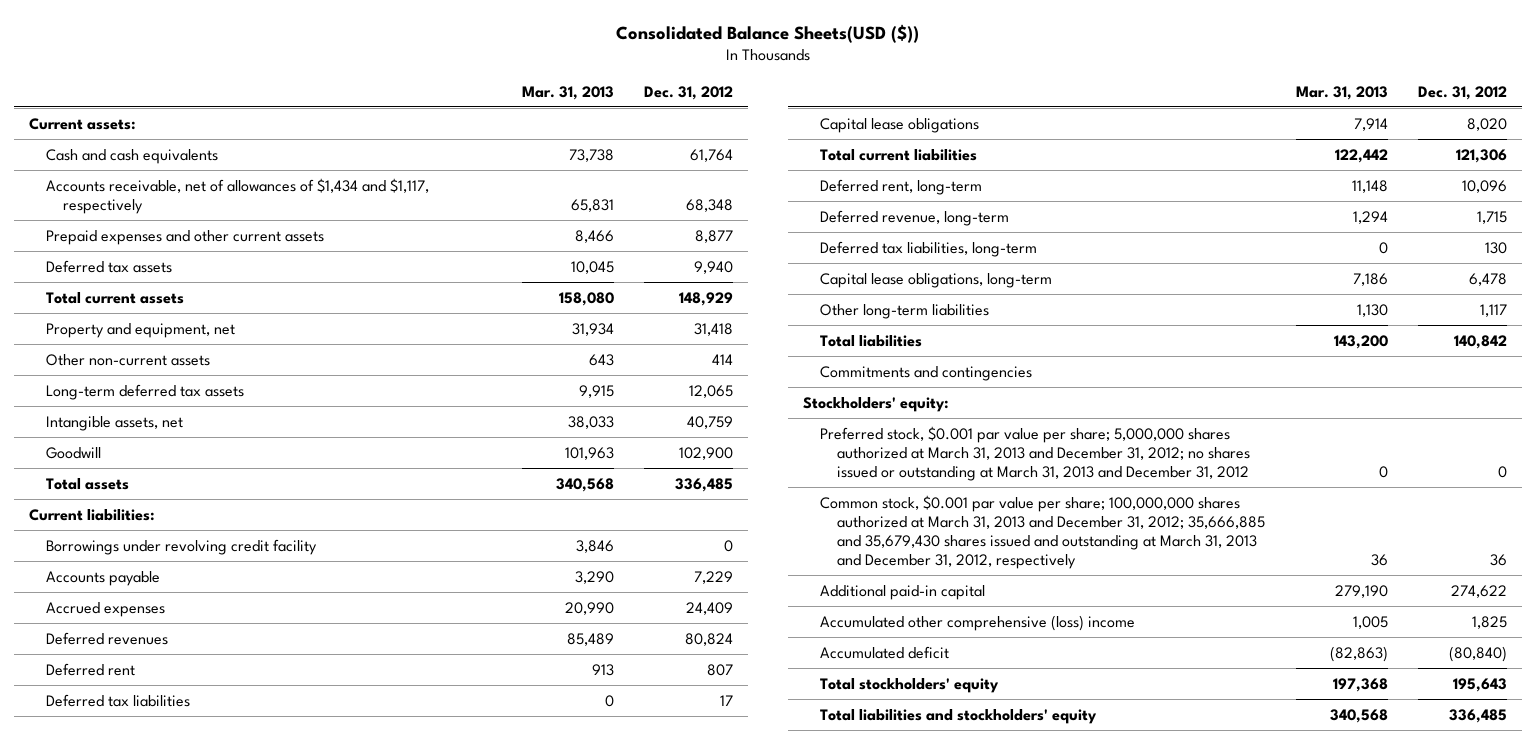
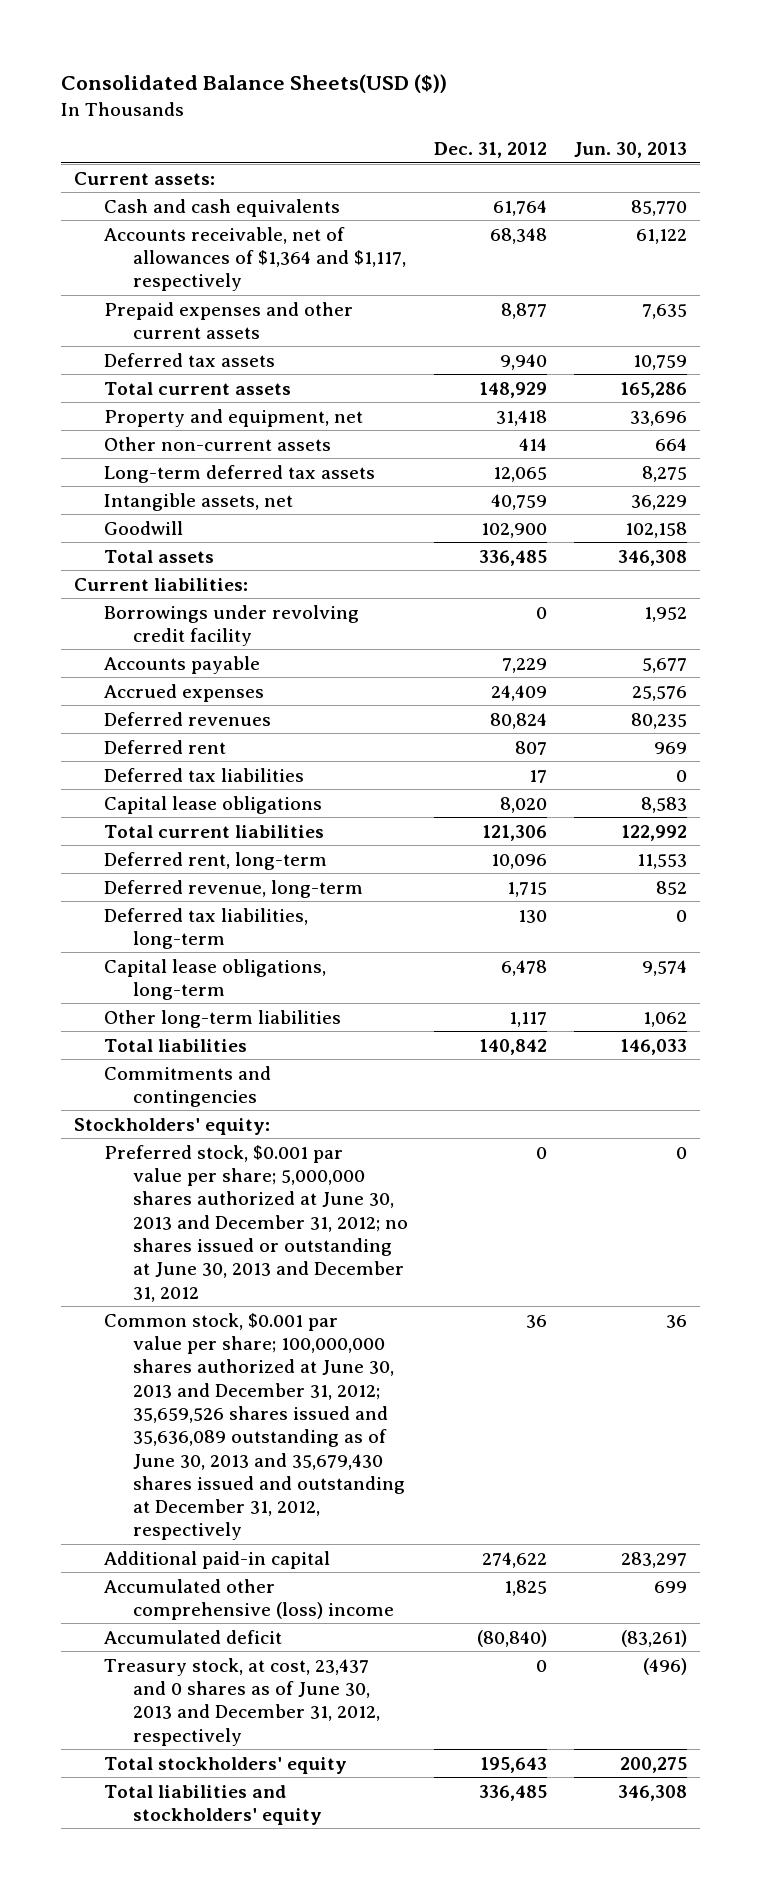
[521,85,614,100] Mar. 31, 2013 -> none
none -> [574,142,688,159] Jun. 30, 2013
[46,177,430,214] Accounts receivable, net of allowances of $1,434 and $1,117, respectively -> [103,226,406,292] Accounts receivable, net of allowances of $1,364 and $1,117, respectively
[820,425,1251,481] Preferred stock, $0.001 par value per share; 5,000,000 shares authorized at March 31, 2013 and December 31, 2012; no shares issued or outstanding at March 31, 2013 and December 31, 2012 -> [103,1144,408,1302] Preferred stock, $0.001 par value per share; 5,000,000 shares authorized at June 30, 2013 and December 31, 2012; no shares issued or outstanding at June 30, 2013 and December 31, 2012
[820,494,1266,570] Common stock, $0.001 par value per share; 100,000,000 shares authorized at March 31, 2013 and December 31, 2012; 35,666,885 and 35,679,430 shares issued and outstanding at March 31, 2013 and December 31, 2012, respectively -> [103,1312,405,1541] Common stock, $0.001 par value per share; 100,000,000 shares authorized at June 30, 2013 and December 31, 2012; 35,659,526 shares issued and 35,636,089 outstanding as of June 30, 2013 and 35,679,430 shares issued and outstanding at December 31, 2012, respectively
none -> [103,1657,380,1746] Treasury stock, at cost, 23,437 and 0 shares as of June 30, 2013 and December 31, 2012, respectively

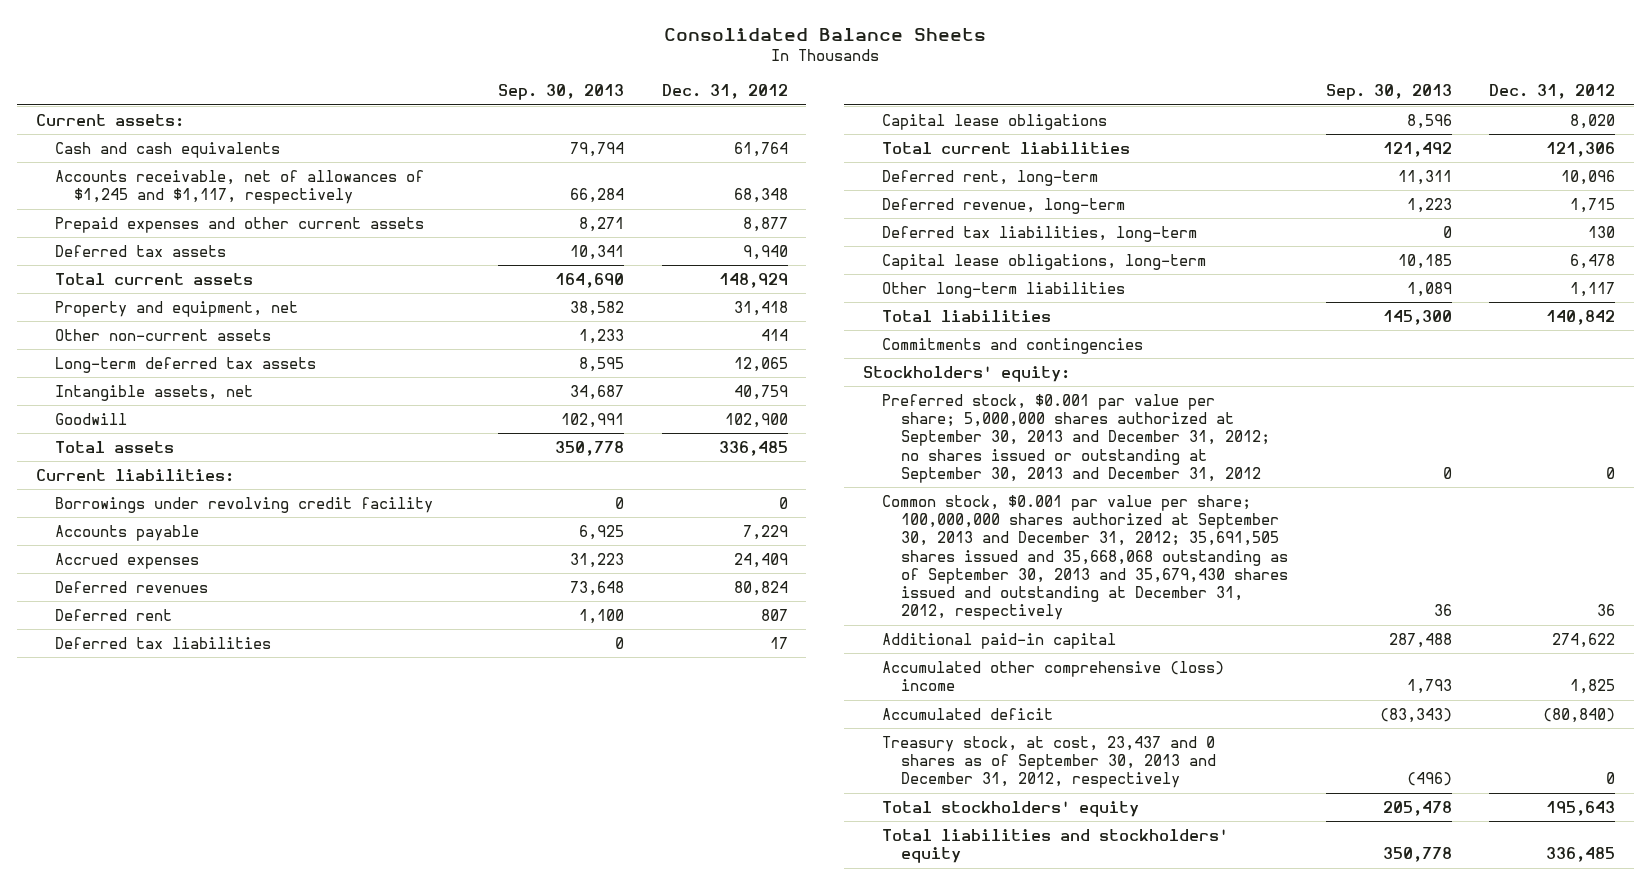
[61,74,448,94] Consolidated Balance Sheets(USD ($)) -> [664,27,987,41] Consolidated Balance Sheets
[574,142,688,159] Jun. 30, 2013 -> none
none -> [498,84,625,101] Sep. 30, 2013
[103,226,406,292] Accounts receivable, net of allowances of $1,364 and $1,117, respectively -> [54,169,424,205] Accounts receivable, net of allowances of $1,245 and $1,117, respectively
[103,1144,408,1302] Preferred stock, $0.001 par value per share; 5,000,000 shares authorized at June 30, 2013 and December 31, 2012; no shares issued or outstanding at June 30, 2013 and December 31, 2012 -> [882,393,1271,483] Preferred stock, $0.001 par value per share; 5,000,000 shares authorized at September 30, 2013 and December 31, 2012; no shares issued or outstanding at September 30, 2013 and December 31, 2012
[103,1312,405,1541] Common stock, $0.001 par value per share; 100,000,000 shares authorized at June 30, 2013 and December 31, 2012; 35,659,526 shares issued and 35,636,089 outstanding as of June 30, 2013 and 35,679,430 shares issued and outstanding at December 31, 2012, respectively -> [882,494,1289,621] Common stock, $0.001 par value per share; 100,000,000 shares authorized at September 30, 2013 and December 31, 2012; 35,691,505 shares issued and 35,668,068 outstanding as of September 30, 2013 and 35,679,430 shares issued and outstanding at December 31, 2012, respectively
[103,1657,380,1746] Treasury stock, at cost, 23,437 and 0 shares as of June 30, 2013 and December 31, 2012, respectively -> [882,735,1217,789] Treasury stock, at cost, 23,437 and 0 shares as of September 30, 2013 and December 31, 2012, respectively

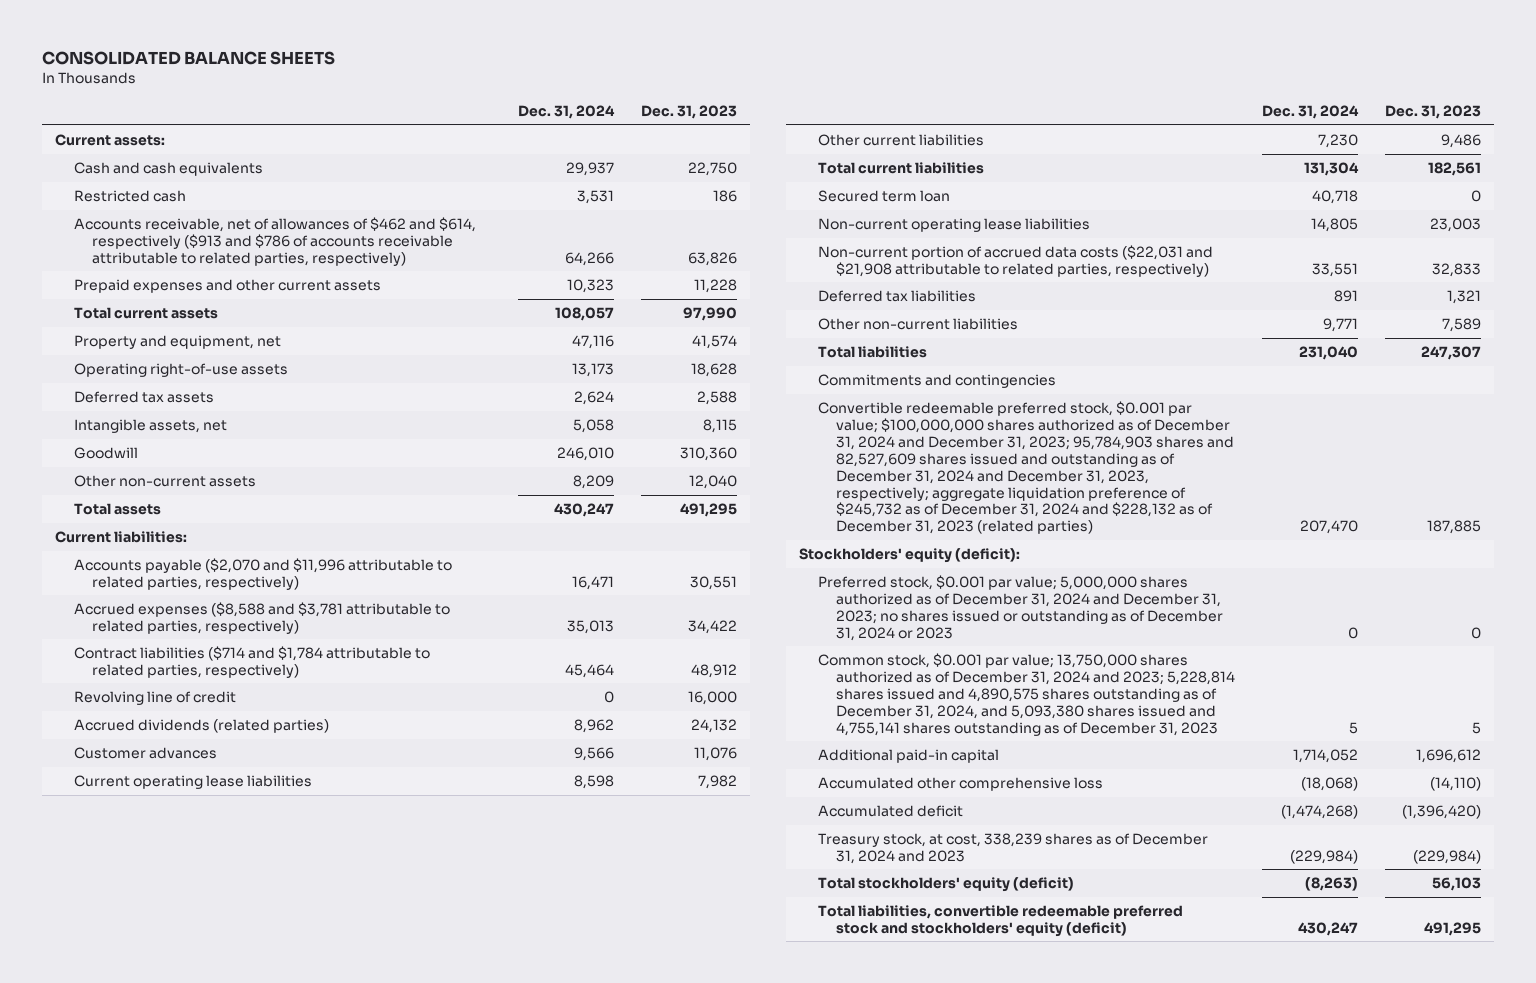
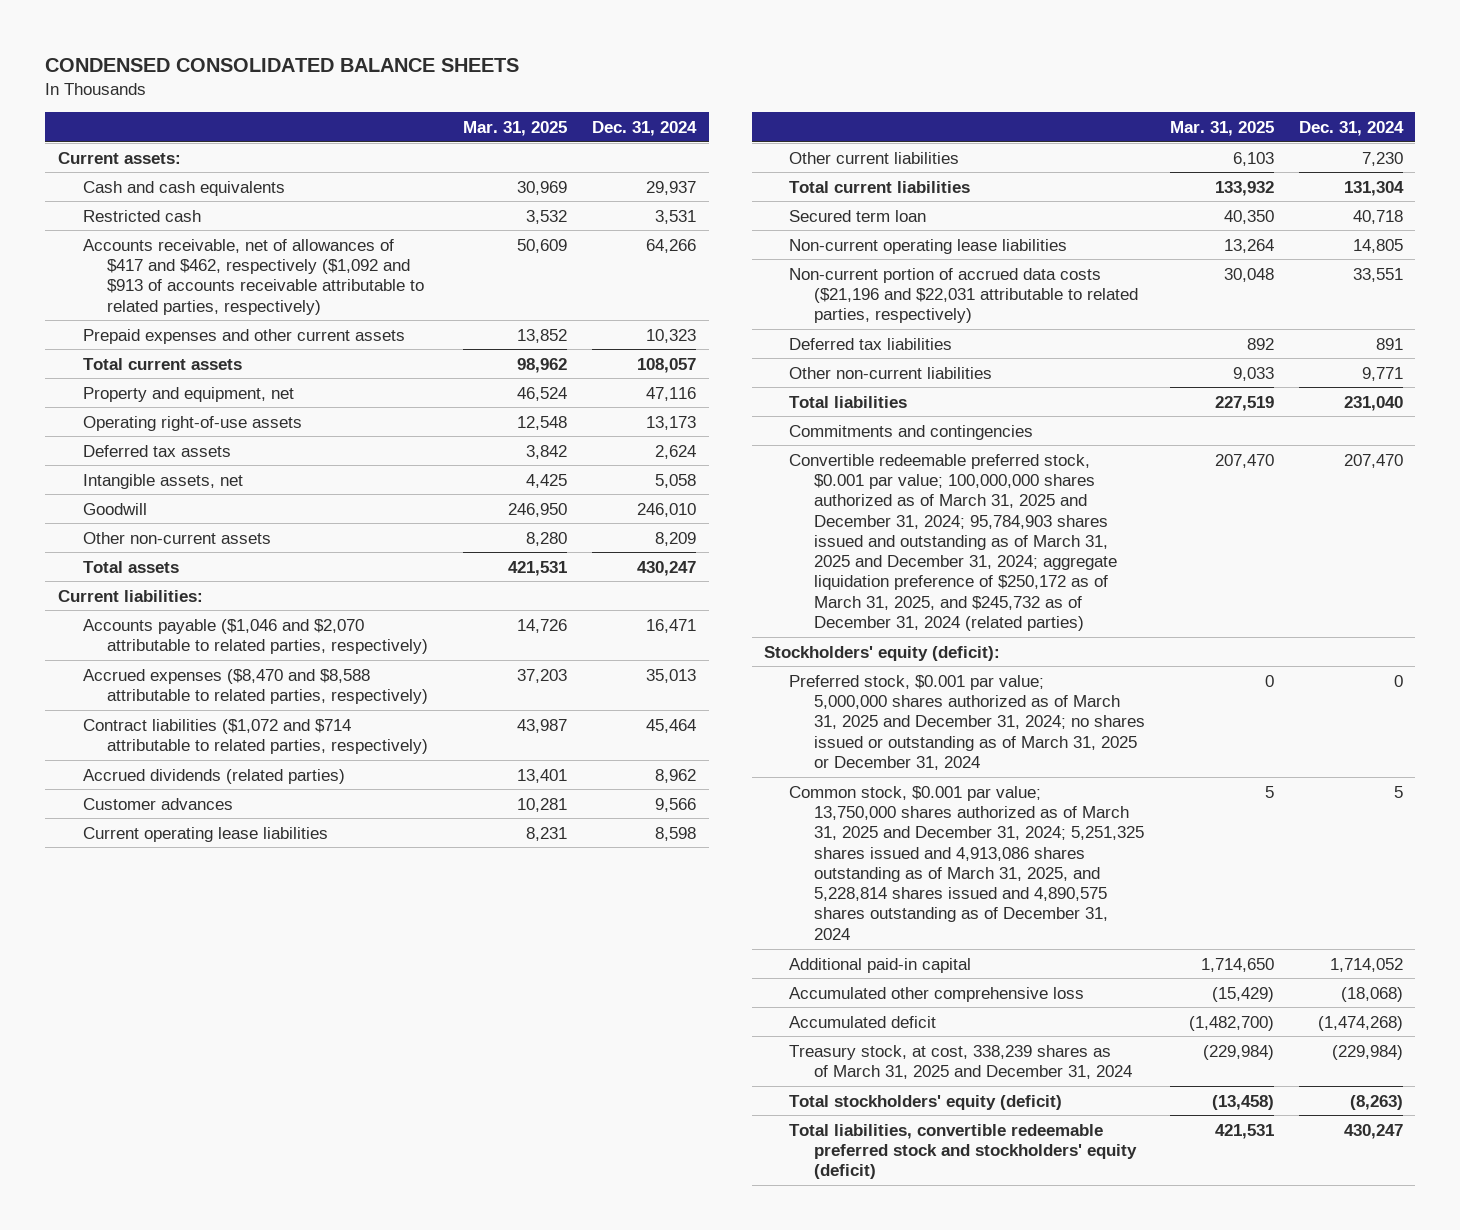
[41,50,335,65] CONSOLIDATED BALANCE SHEETS -> [45,57,520,72] CONDENSED CONSOLIDATED BALANCE SHEETS
[640,105,737,120] Dec. 31, 2023 -> none
none -> [463,120,568,136] Mar. 31, 2025
[73,216,476,266] Accounts receivable, net of allowances of $462 and $614, respectively ($913 and $786 of accounts receivable attributable to related parties, respectively) -> [82,238,425,315] Accounts receivable, net of allowances of $417 and $462, respectively ($1,092 and $913 of accounts receivable attributable to related parties, respectively)
[73,690,236,705] Revolving line of credit -> none
[73,557,452,590] Accounts payable ($2,070 and $11,996 attributable to related parties, respectively) -> [82,618,429,654] Accounts payable ($1,046 and $2,070 attributable to related parties, respectively)
[73,601,450,634] Accrued expenses ($8,588 and $3,781 attributable to related parties, respectively) -> [82,668,429,704] Accrued expenses ($8,470 and $8,588 attributable to related parties, respectively)
[73,645,430,678] Contract liabilities ($714 and $1,784 attributable to related parties, respectively) -> [82,718,429,754] Contract liabilities ($1,072 and $714 attributable to related parties, respectively)
[817,244,1213,277] Non-current portion of accrued data costs ($22,031 and $21,908 attributable to related parties, respectively) -> [788,267,1138,324] Non-current portion of accrued data costs ($21,196 and $22,031 attributable to related parties, respectively)
[817,400,1234,535] Convertible redeemable preferred stock, $0.001 par value; $100,000,000 shares authorized as of December 31, 2024 and December 31, 2023; 95,784,903 shares and 82,527,609 shares issued and outstanding as of December 31, 2024 and December 31, 2023, respectively; aggregate liquidation preference of $245,732 as of December 31, 2024 and $228,132 as of December 31, 2023 (related parties) -> [788,453,1117,632] Convertible redeemable preferred stock, $0.001 par value; 100,000,000 shares authorized as of March 31, 2025 and December 31, 2024; 95,784,903 shares issued and outstanding as of March 31, 2025 and December 31, 2024; aggregate liquidation preference of $250,172 as of March 31, 2025, and $245,732 as of December 31, 2024 (related parties)
[817,574,1223,641] Preferred stock, $0.001 par value; 5,000,000 shares authorized as of December 31, 2024 and December 31, 2023; no shares issued or outstanding as of December 31, 2024 or 2023 -> [788,674,1145,770] Preferred stock, $0.001 par value; 5,000,000 shares authorized as of March 31, 2025 and December 31, 2024; no shares issued or outstanding as of March 31, 2025 or December 31, 2024
[817,652,1235,736] Common stock, $0.001 par value; 13,750,000 shares authorized as of December 31, 2024 and 2023; 5,228,814 shares issued and 4,890,575 shares outstanding as of December 31, 2024, and 5,093,380 shares issued and 4,755,141 shares outstanding as of December 31, 2023 -> [788,785,1144,940] Common stock, $0.001 par value; 13,750,000 shares authorized as of March 31, 2025 and December 31, 2024; 5,251,325 shares issued and 4,913,086 shares outstanding as of March 31, 2025, and 5,228,814 shares issued and 4,890,575 shares outstanding as of December 31, 2024
[817,832,1208,864] Treasury stock, at cost, 338,239 shares as of December 31, 2024 and 2023 -> [788,1044,1132,1079] Treasury stock, at cost, 338,239 shares as of March 31, 2025 and December 31, 2024

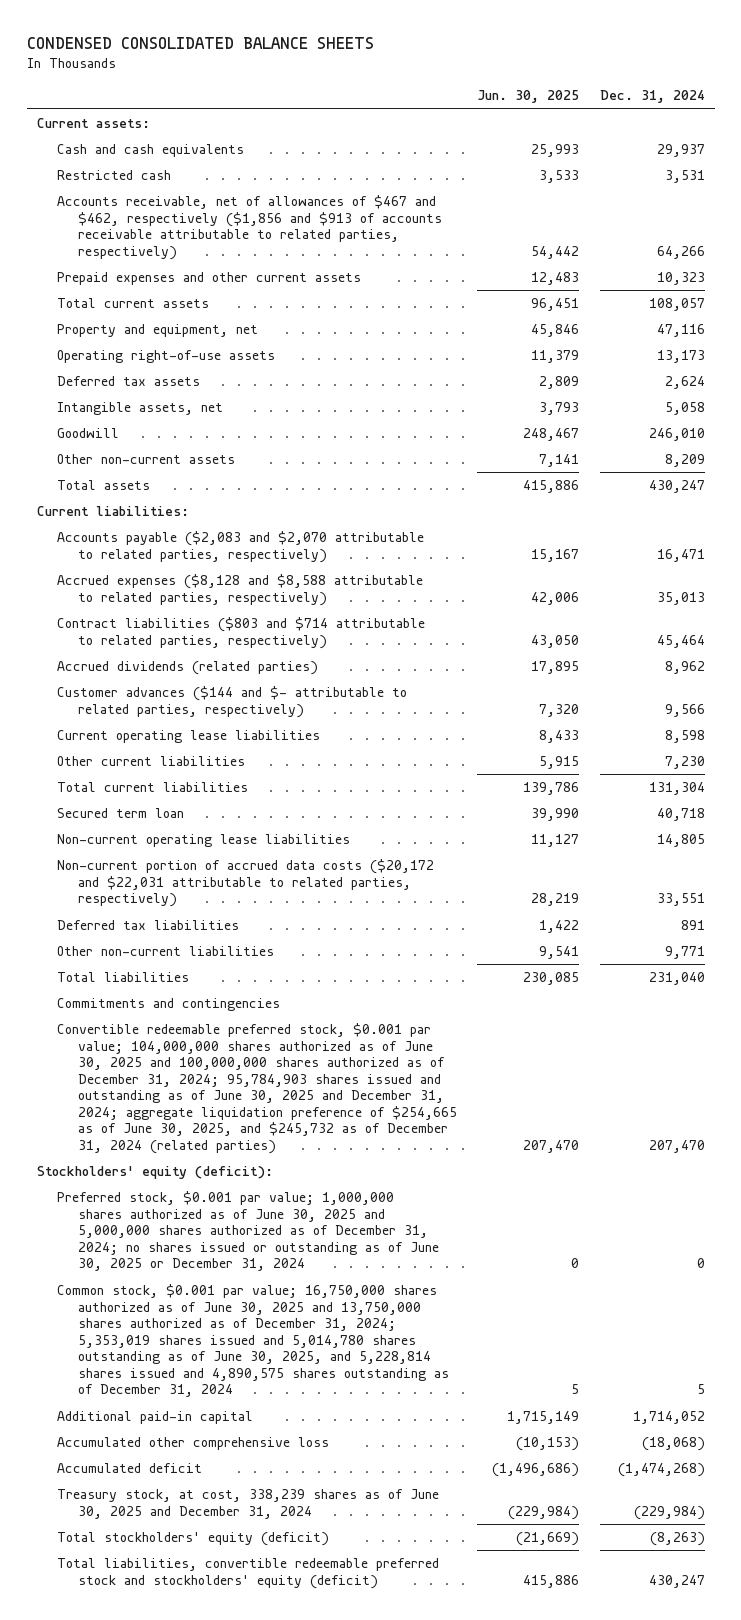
[463,120,568,136] Mar. 31, 2025 -> none
none -> [477,90,580,104] Jun. 30, 2025
[82,238,425,315] Accounts receivable, net of allowances of $417 and $462, respectively ($1,092 and $913 of accounts receivable attributable to related parties, respectively) -> [57,195,443,260] Accounts receivable, net of allowances of $467 and $462, respectively ($1,856 and $913 of accounts receivable attributable to related parties, respectively)
[82,618,429,654] Accounts payable ($1,046 and $2,070 attributable to related parties, respectively) -> [57,531,425,563] Accounts payable ($2,083 and $2,070 attributable to related parties, respectively)
[82,668,429,704] Accrued expenses ($8,470 and $8,588 attributable to related parties, respectively) -> [57,574,424,606] Accrued expenses ($8,128 and $8,588 attributable to related parties, respectively)
[82,718,429,754] Contract liabilities ($1,072 and $714 attributable to related parties, respectively) -> [57,617,426,649] Contract liabilities ($803 and $714 attributable to related parties, respectively)
[82,797,233,810] Customer advances -> [57,686,408,718] Customer advances ($144 and $- attributable to related parties, respectively)
[788,267,1138,324] Non-current portion of accrued data costs ($21,196 and $22,031 attributable to related parties, respectively) -> [57,859,435,908] Non-current portion of accrued data costs ($20,172 and $22,031 attributable to related parties, respectively)
[788,453,1117,632] Convertible redeemable preferred stock, $0.001 par value; 100,000,000 shares authorized as of March 31, 2025 and December 31, 2024; 95,784,903 shares issued and outstanding as of March 31, 2025 and December 31, 2024; aggregate liquidation preference of $250,172 as of March 31, 2025, and $245,732 as of December 31, 2024 (related parties) -> [57,1023,458,1154] Convertible redeemable preferred stock, $0.001 par value; 104,000,000 shares authorized as of June 30, 2025 and 100,000,000 shares authorized as of December 31, 2024; 95,784,903 shares issued and outstanding as of June 30, 2025 and December 31, 2024; aggregate liquidation preference of $254,665 as of June 30, 2025, and $245,732 as of December 31, 2024 (related parties)
[788,674,1145,770] Preferred stock, $0.001 par value; 5,000,000 shares authorized as of March 31, 2025 and December 31, 2024; no shares issued or outstanding as of March 31, 2025 or December 31, 2024 -> [57,1191,440,1272] Preferred stock, $0.001 par value; 1,000,000 shares authorized as of June 30, 2025 and 5,000,000 shares authorized as of December 31, 2024; no shares issued or outstanding as of June 30, 2025 or December 31, 2024
[788,785,1144,940] Common stock, $0.001 par value; 13,750,000 shares authorized as of March 31, 2025 and December 31, 2024; 5,251,325 shares issued and 4,913,086 shares outstanding as of March 31, 2025, and 5,228,814 shares issued and 4,890,575 shares outstanding as of December 31, 2024 -> [57,1284,450,1398] Common stock, $0.001 par value; 16,750,000 shares authorized as of June 30, 2025 and 13,750,000 shares authorized as of December 31, 2024; 5,353,019 shares issued and 5,014,780 shares outstanding as of June 30, 2025, and 5,228,814 shares issued and 4,890,575 shares outstanding as of December 31, 2024
[788,1044,1132,1079] Treasury stock, at cost, 338,239 shares as of March 31, 2025 and December 31, 2024 -> [57,1489,440,1519] Treasury stock, at cost, 338,239 shares as of June 30, 2025 and December 31, 2024

